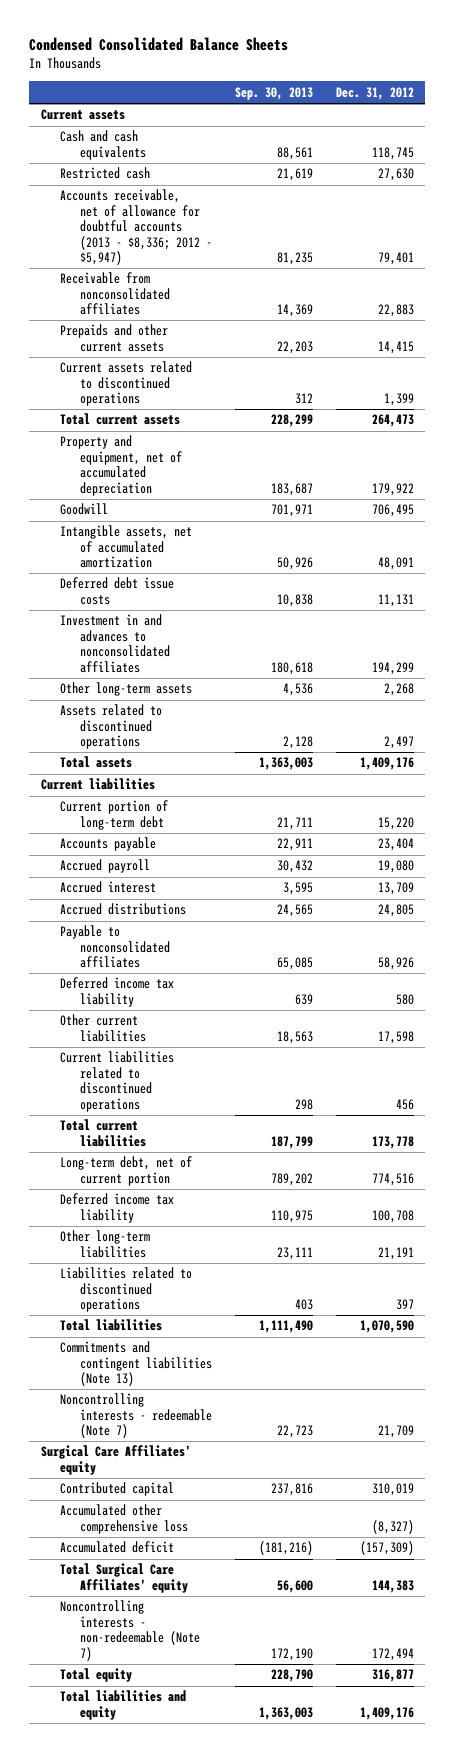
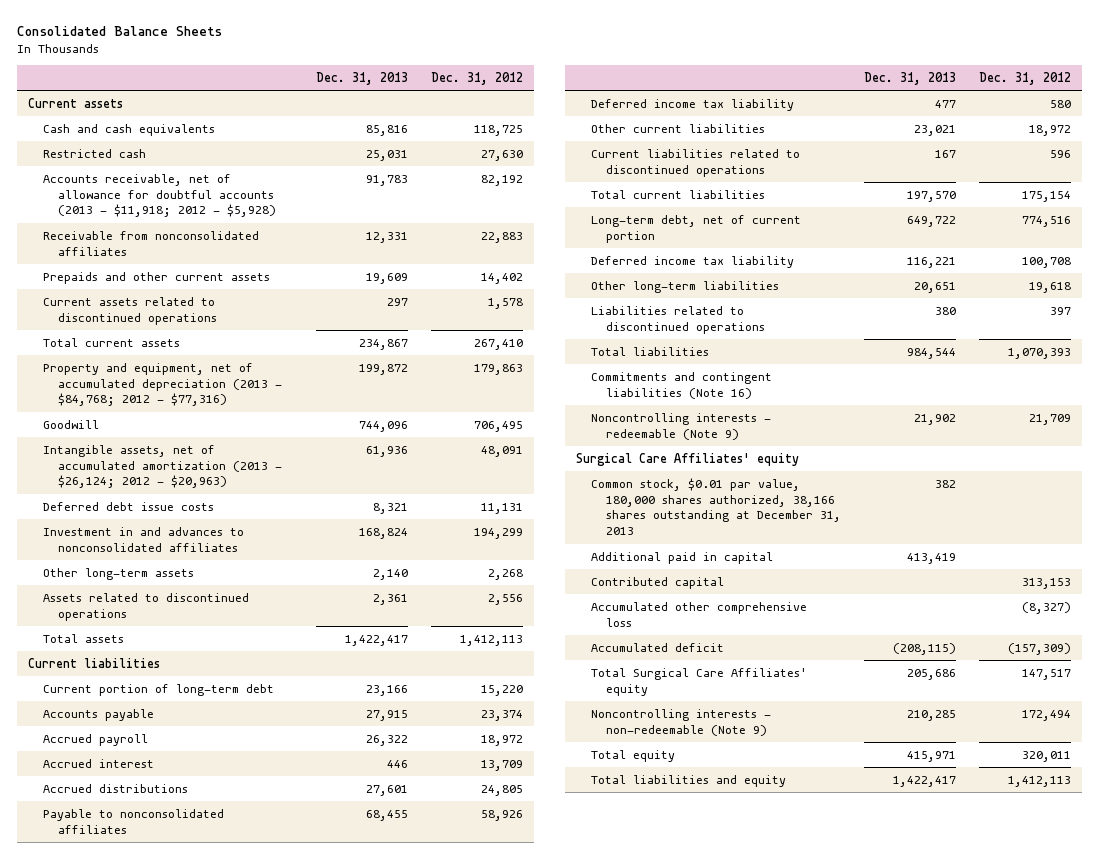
[29,36,289,51] Condensed Consolidated Balance Sheets -> [16,25,222,36] Consolidated Balance Sheets
[234,86,313,100] Sep. 30, 2013 -> none
none -> [315,71,408,85] Dec. 31, 2013
[371,146,414,160] 118,745 -> [473,124,523,136] 118,725
[60,189,212,266] Accounts receivable, net of allowance for doubtful accounts (2013 - $8,336; 2012 - $5,947) -> [43,173,277,218] Accounts receivable, net of allowance for doubtful accounts (2013 - $11,918; 2012 - $5,928)
[377,252,414,266] 79,401 -> [480,174,523,186] 82,192
[377,340,414,354] 14,415 -> [480,272,523,284] 14,402
[383,393,414,407] 1,399 -> [487,297,523,309] 1,578
[371,414,414,428] 264,473 -> [473,338,523,350] 267,410
[60,435,182,496] Property and equipment, net of accumulated depreciation -> [43,362,283,407] Property and equipment, net of accumulated depreciation (2013 - $84,768; 2012 - $77,316)
[371,482,414,496] 179,922 -> [473,363,523,375] 179,863
[60,525,193,569] Intangible assets, net of accumulated amortization -> [43,444,283,489] Intangible assets, net of accumulated amortization (2013 - $26,124; 2012 - $20,963)
[383,736,414,750] 2,497 -> [487,593,523,605] 2,556
[359,757,414,771] 1,409,176 -> [459,634,523,646] 1,412,113
[377,838,414,852] 23,404 -> [480,709,523,721] 23,374
[377,860,414,874] 19,080 -> [480,734,523,746] 18,972
[377,1030,414,1044] 17,598 -> [1028,124,1071,136] 18,972
[395,1098,414,1110] 456 -> [1049,149,1071,158] 596
[371,1135,414,1149] 173,778 -> [1021,190,1071,202] 175,154
[377,1246,414,1260] 21,191 -> [1028,281,1071,293] 19,618
[359,1320,414,1334] 1,070,590 -> [1007,347,1071,359] 1,070,393
[60,1341,212,1387] Commitments and contingent liabilities (Note 13) -> [591,371,773,399] Commitments and contingent liabilities (Note 16)
[60,1393,212,1439] Noncontrolling interests - redeemable (Note 7) -> [591,412,772,440] Noncontrolling interests - redeemable (Note 9)
none -> [591,477,842,536] Common stock, $0.01 par value, 180,000 shares authorized, 38,166 shares outstanding at December 31, 2013
none -> [591,551,774,564] Additional paid in capital
[371,1483,414,1497] 310,019 -> [1021,577,1071,589] 313,153
[371,1579,414,1593] 144,383 -> [1021,668,1071,680] 147,517
[60,1600,200,1661] Noncontrolling interests - non-redeemable (Note 7) -> [591,708,772,736] Noncontrolling interests - non-redeemable (Note 9)
[371,1669,414,1683] 316,877 -> [1021,750,1071,762] 320,011
[359,1706,414,1720] 1,409,176 -> [1007,775,1071,787] 1,412,113

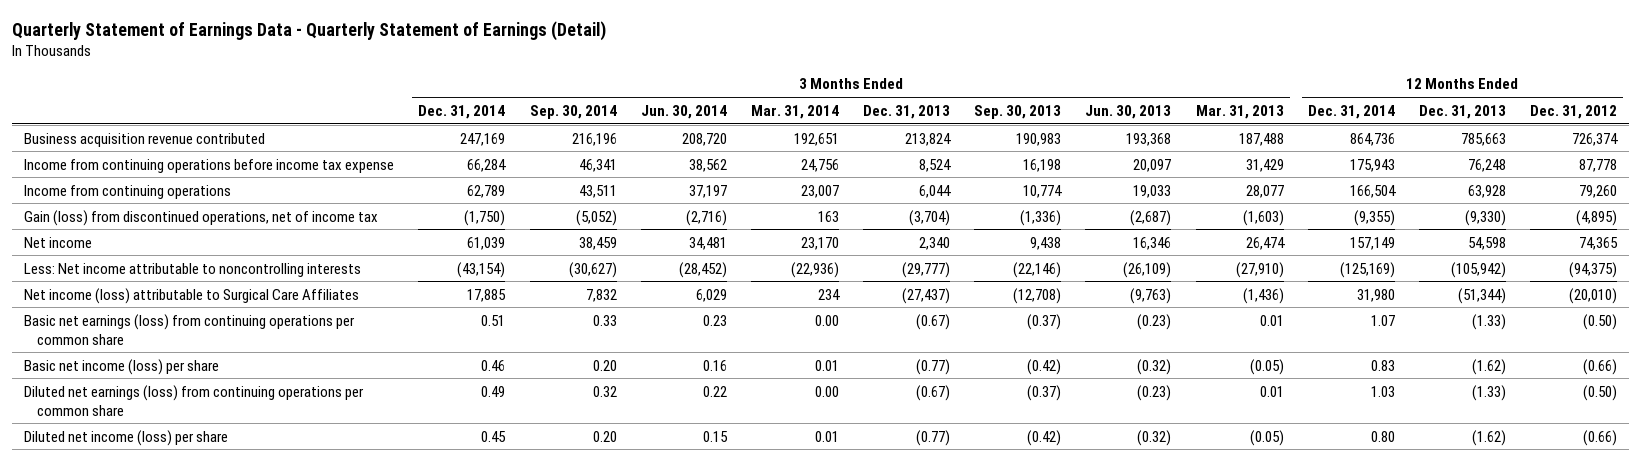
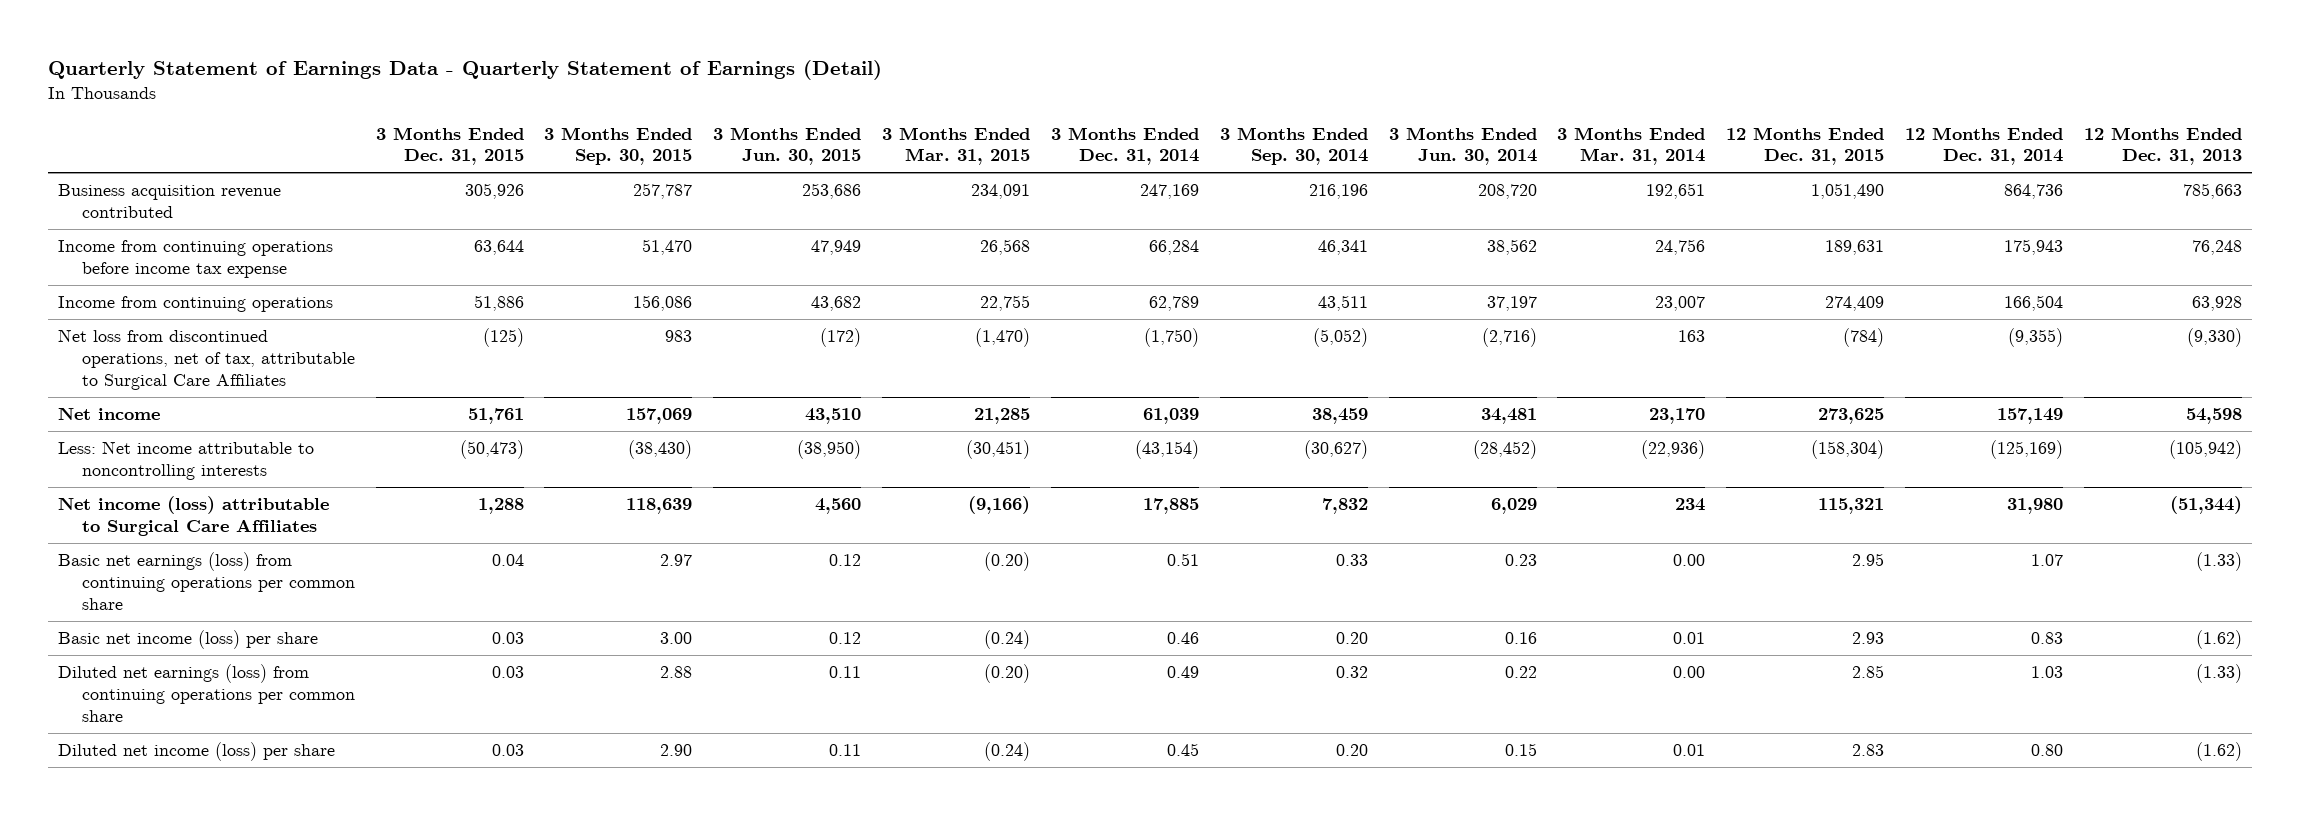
[863,104,951,119] Dec. 31, 2013 -> none
[974,104,1062,119] Sep. 30, 2013 -> none
[1085,104,1172,119] Jun. 30, 2013 -> none
[1195,104,1284,119] Mar. 31, 2013 -> none
[1530,104,1618,119] Dec. 31, 2012 -> none
none -> [375,126,524,166] 3 Months Ended Dec. 31, 2015
none -> [544,126,693,166] 3 Months Ended Sep. 30, 2015
none -> [713,126,862,166] 3 Months Ended Jun. 30, 2015
none -> [882,126,1031,166] 3 Months Ended Mar. 31, 2015
none -> [1726,126,1885,166] 12 Months Ended Dec. 31, 2015
[24,209,379,226] Gain (loss) from discontinued operations, net of income tax -> [58,329,355,390] Net loss from discontinued operations, net of tax, attributable to Surgical Care Affiliates

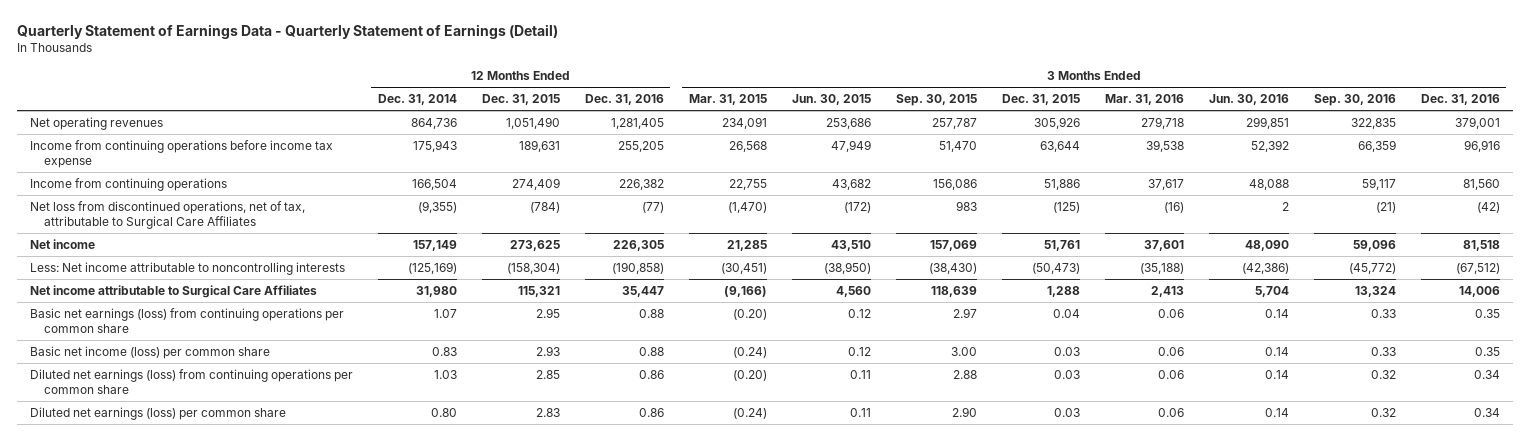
[1050,126,1199,166] 3 Months Ended Dec. 31, 2014 -> none
[1219,126,1368,166] 3 Months Ended Sep. 30, 2014 -> none
[1388,126,1537,166] 3 Months Ended Jun. 30, 2014 -> none
[1557,126,1706,166] 3 Months Ended Mar. 31, 2014 -> none
[2083,126,2242,166] 12 Months Ended Dec. 31, 2013 -> none
none -> [584,94,664,106] Dec. 31, 2016
none -> [1104,94,1184,106] Mar. 31, 2016
none -> [1208,94,1289,106] Jun. 30, 2016
none -> [1313,94,1396,107] Sep. 30, 2016
none -> [1421,94,1501,106] Dec. 31, 2016
[58,184,282,218] Business acquisition revenue contributed -> [29,116,163,130] Net operating revenues
[58,496,330,536] Net income (loss) attributable to Surgical Care Affiliates -> [29,284,317,298] Net income attributable to Surgical Care Affiliates
[58,630,319,650] Basic net income (loss) per share -> [29,345,270,359] Basic net income (loss) per common share
[58,742,336,762] Diluted net income (loss) per share -> [29,406,286,420] Diluted net earnings (loss) per common share

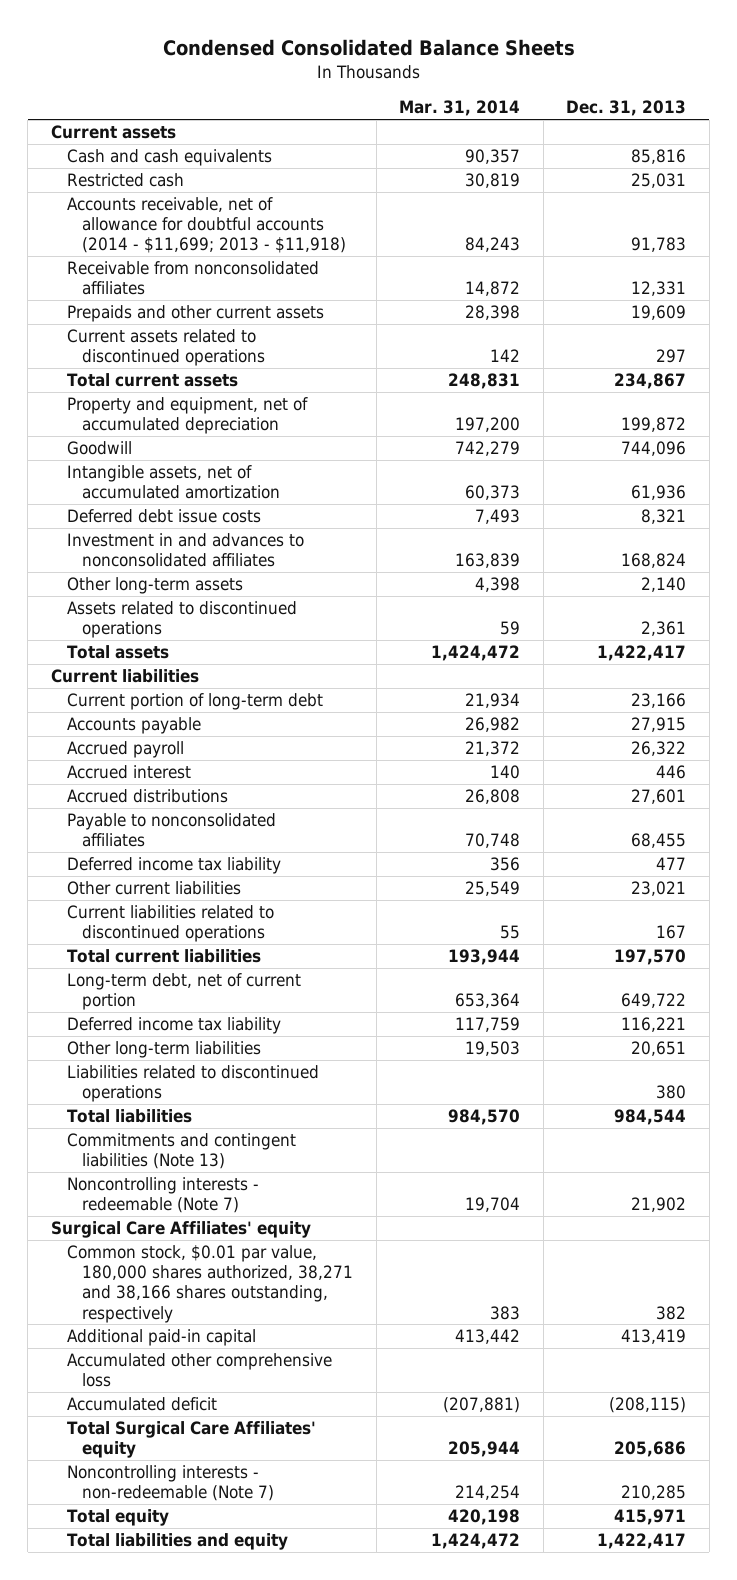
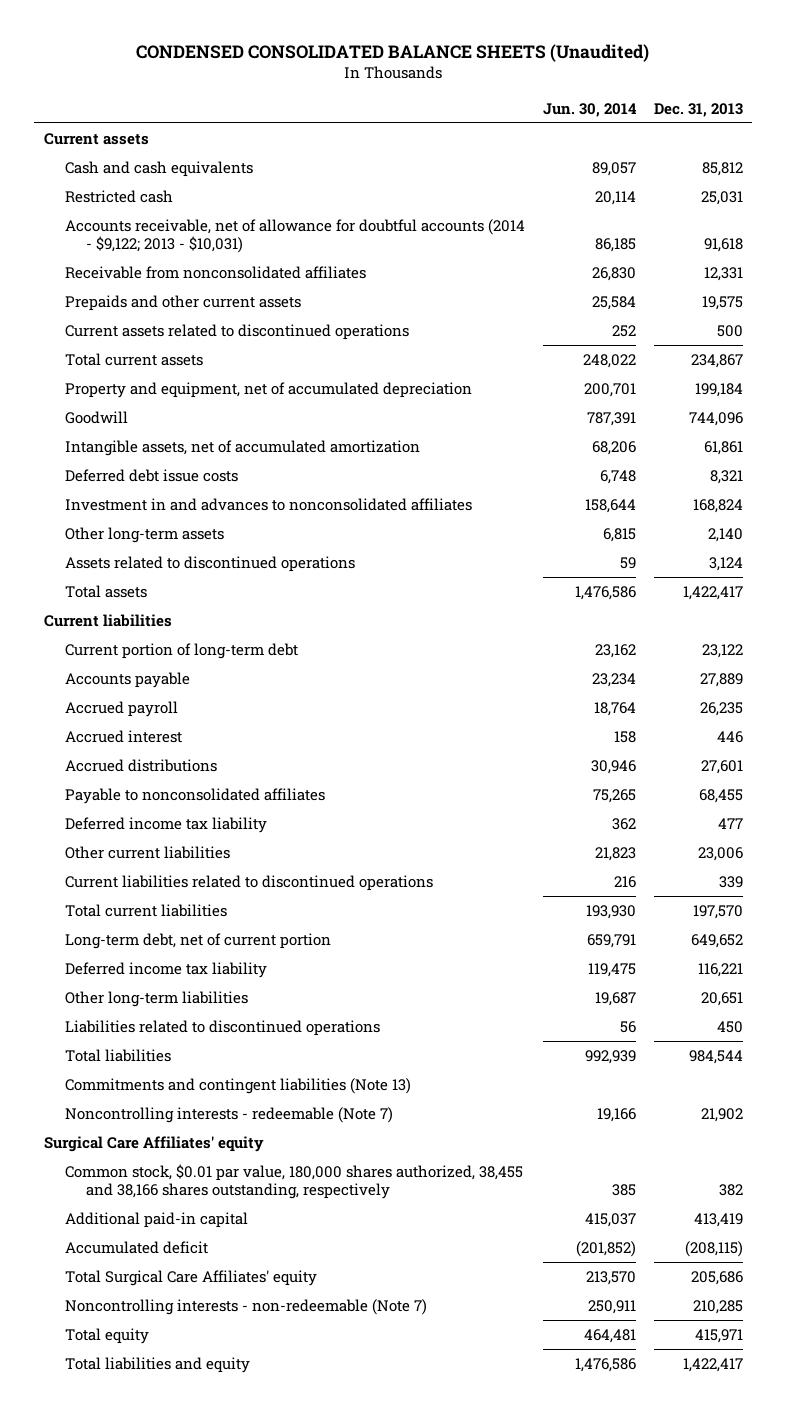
[162,38,575,56] Condensed Consolidated Balance Sheets -> [136,43,650,62] CONDENSED CONSOLIDATED BALANCE SHEETS (Unaudited)
[399,100,521,117] Mar. 31, 2014 -> none
none -> [543,102,638,117] Jun. 30, 2014
[631,149,687,165] 85,816 -> [702,161,744,176] 85,812
[66,197,347,254] Accounts receivable, net of allowance for doubtful accounts (2014 - $11,699; 2013 - $11,918) -> [64,218,525,253] Accounts receivable, net of allowance for doubtful accounts (2014 - $9,122; 2013 - $10,031)
[631,237,687,253] 91,783 -> [704,237,744,252] 91,618
[631,305,687,321] 19,609 -> [702,295,744,310] 19,575
[656,349,687,364] 297 -> [717,324,744,337] 500
[621,417,687,433] 199,872 -> [695,382,744,397] 199,184
[631,485,687,501] 61,936 -> [704,440,744,455] 61,861
[641,621,687,637] 2,361 -> [709,556,744,571] 3,124
[631,693,687,709] 23,166 -> [702,643,744,658] 23,122
[631,717,687,733] 27,915 -> [700,672,744,687] 27,889
[631,741,687,757] 26,322 -> [700,701,744,716] 26,235
[631,881,687,897] 23,021 -> [698,846,744,861] 23,006
[656,925,687,940] 167 -> [719,875,744,888] 339
[621,993,687,1009] 649,722 -> [691,933,744,948] 649,652
[656,1085,687,1100] 380 -> [717,1020,744,1033] 450
[66,1245,354,1323] Common stock, $0.01 par value, 180,000 shares authorized, 38,271 and 38,166 shares outstanding, respectively -> [64,1163,523,1199] Common stock, $0.01 par value, 180,000 shares authorized, 38,455 and 38,166 shares outstanding, respectively
[66,1353,332,1388] Accumulated other comprehensive loss -> none

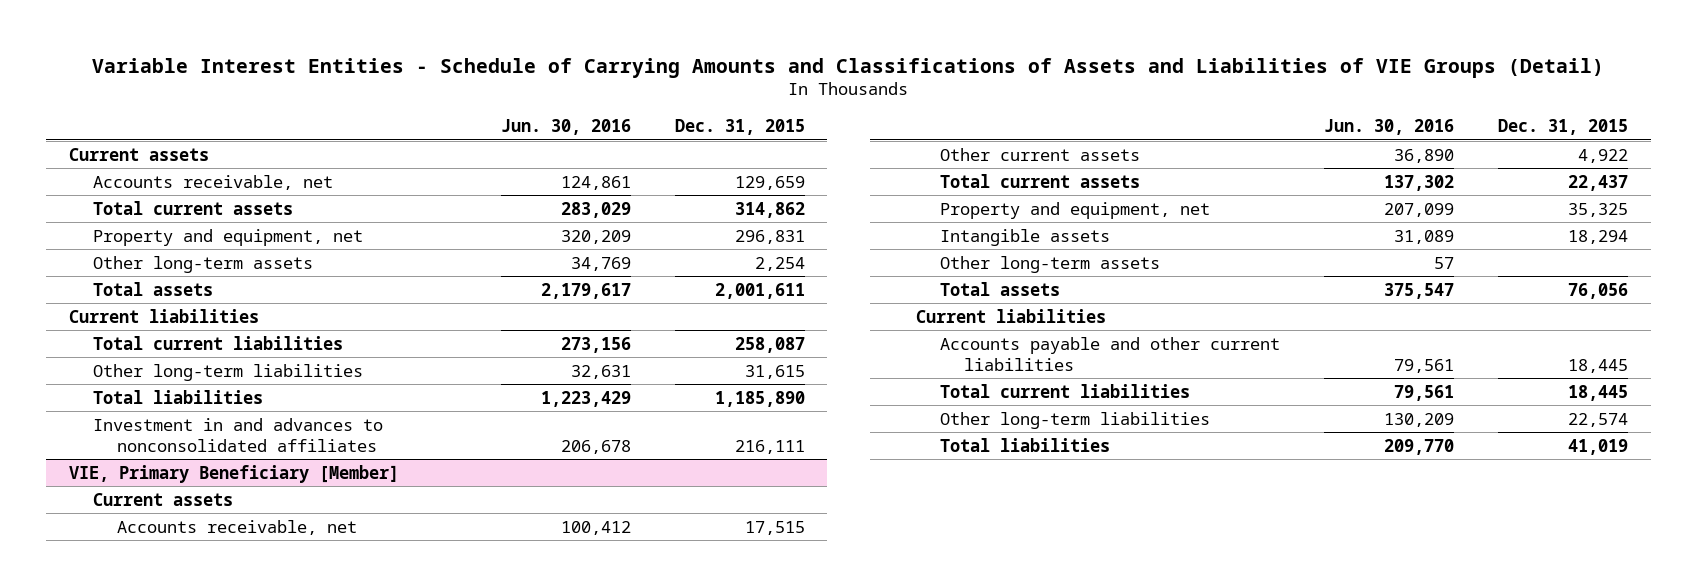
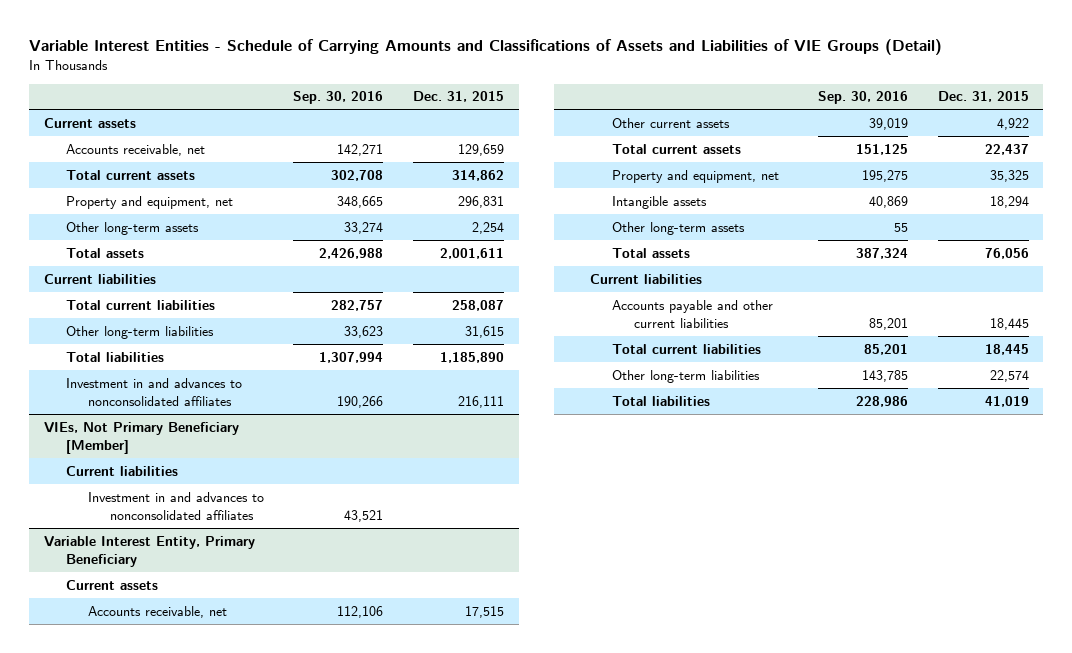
[500,119,631,136] Jun. 30, 2016 -> none
none -> [293,91,384,105] Sep. 30, 2016
none -> [43,421,239,454] VIEs, Not Primary Beneficiary [Member]
none -> [65,465,178,476] Current liabilities
none -> [87,491,264,520] Investment in and advances to nonconsolidated affiliates
[68,464,399,483] VIE, Primary Beneficiary [Member] -> [43,535,255,567] Variable Interest Entity, Primary Beneficiary

